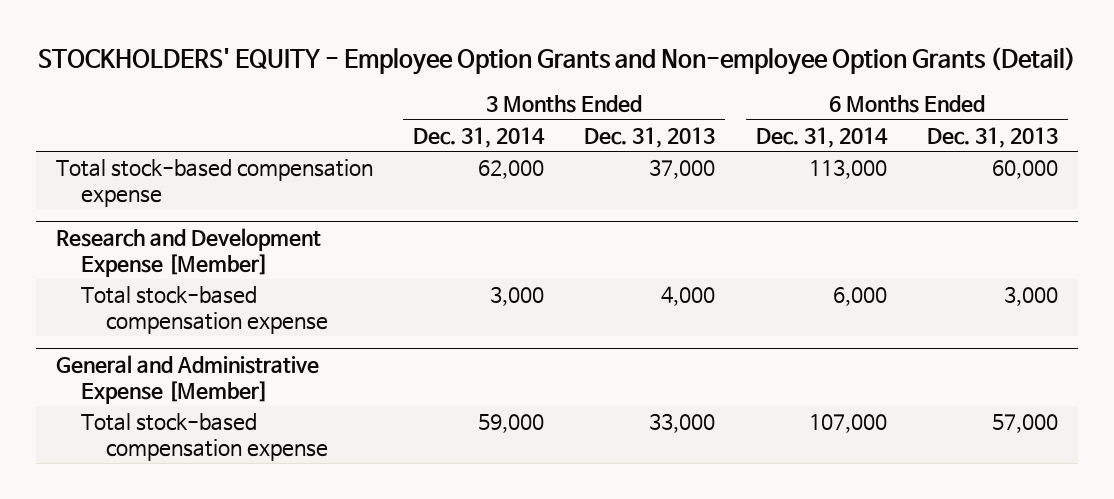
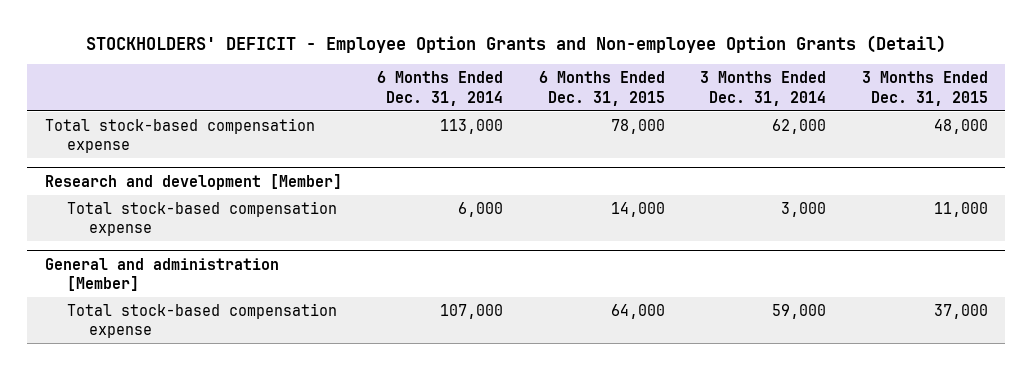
[37,47,1076,76] STOCKHOLDERS' EQUITY - Employee Option Grants and Non-employee Option Grants (Detail) -> [86,34,947,53] STOCKHOLDERS' DEFICIT - Employee Option Grants and Non-employee Option Grants (Detail)
[584,126,716,148] Dec. 31, 2013 -> none
[926,126,1058,148] Dec. 31, 2013 -> none
none -> [538,71,665,106] 6 Months Ended Dec. 31, 2015
none -> [861,71,988,106] 3 Months Ended Dec. 31, 2015
[56,227,322,277] Research and Development Expense [Member] -> [44,173,342,190] Research and development [Member]
[56,354,320,404] General and Administrative Expense [Member] -> [44,257,279,291] General and administration [Member]

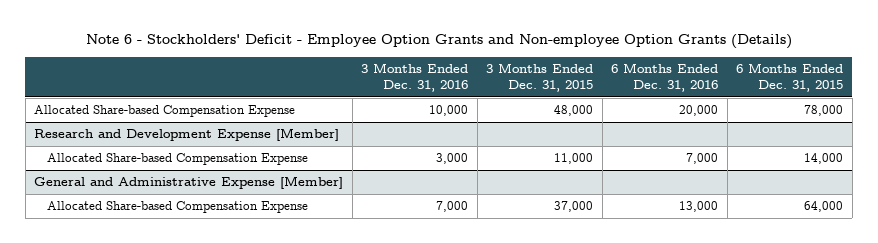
[86,34,947,53] STOCKHOLDERS' DEFICIT - Employee Option Grants and Non-employee Option Grants (Detail) -> [85,34,792,50] Note 6 - Stockholders' Deficit - Employee Option Grants and Non-employee Option Grants (Details)
[377,71,504,106] 6 Months Ended Dec. 31, 2014 -> none
[700,71,827,106] 3 Months Ended Dec. 31, 2014 -> none
none -> [361,63,469,92] 3 Months Ended Dec. 31, 2016
none -> [611,63,719,92] 6 Months Ended Dec. 31, 2016
[44,117,315,154] Total stock-based compensation expense -> [34,105,296,118] Allocated Share-based Compensation Expense
[44,173,342,190] Research and development [Member] -> [34,128,340,142] Research and Development Expense [Member]
[66,200,337,237] Total stock-based compensation expense -> [47,153,309,166] Allocated Share-based Compensation Expense
[44,257,279,291] General and administration [Member] -> [34,176,344,190] General and Administrative Expense [Member]
[66,302,337,339] Total stock-based compensation expense -> [47,201,309,214] Allocated Share-based Compensation Expense

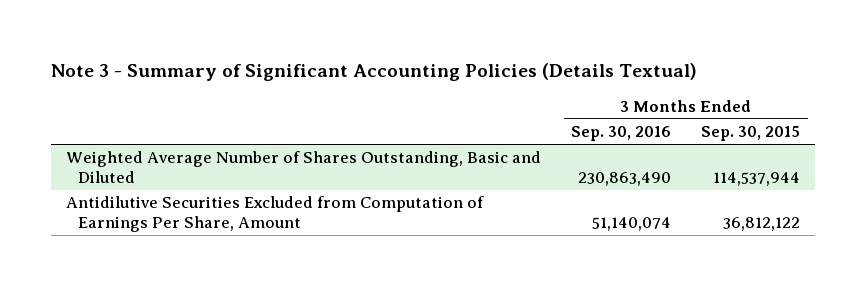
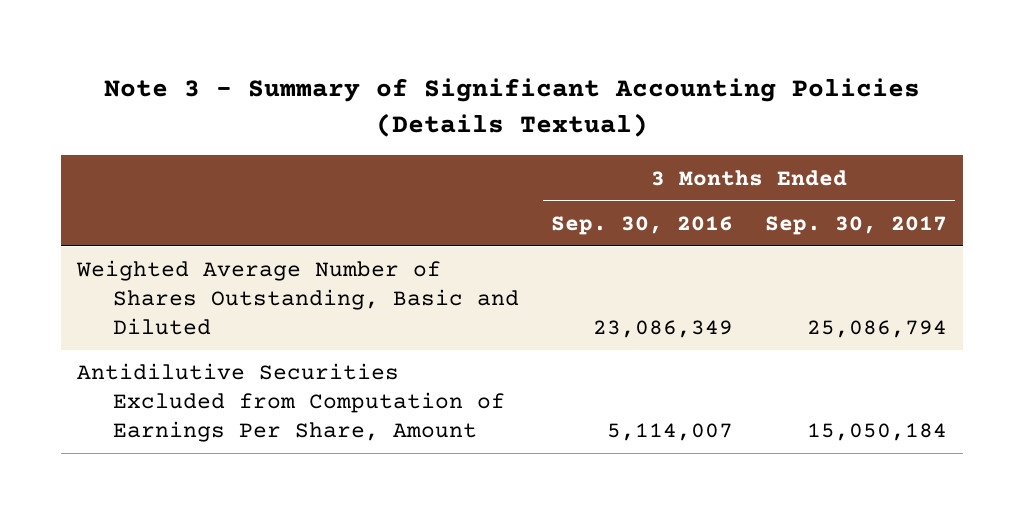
[701,126,801,142] Sep. 30, 2015 -> none
none -> [764,215,947,235] Sep. 30, 2017
[578,171,672,186] 230,863,490 -> [592,319,733,338] 23,086,349
[592,216,672,231] 51,140,074 -> [606,422,733,441] 5,114,007

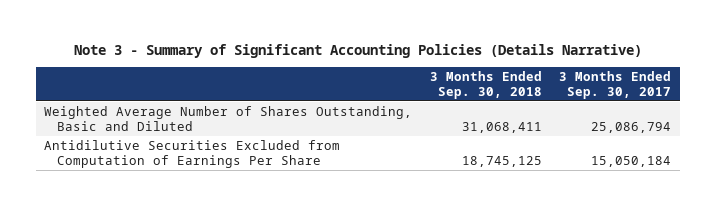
[103,78,920,138] Note 3 - Summary of Significant Accounting Policies (Details Textual) -> [73,43,642,58] Note 3 - Summary of Significant Accounting Policies (Details Narrative)
[550,215,733,235] Sep. 30, 2016 -> none
none -> [429,70,542,99] 3 Months Ended Sep. 30, 2018
[76,363,505,442] Antidilutive Securities Excluded from Computation of Earnings Per Share, Amount -> [44,139,341,168] Antidilutive Securities Excluded from Computation of Earnings Per Share

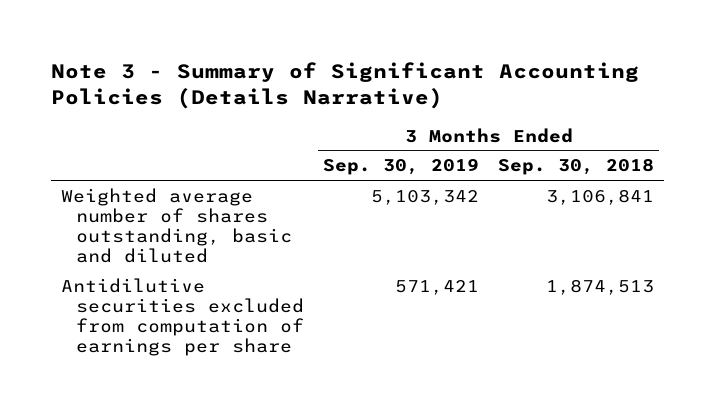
[558,70,671,99] 3 Months Ended Sep. 30, 2017 -> none
none -> [323,158,480,176] Sep. 30, 2019
[44,105,413,131] Weighted Average Number of Shares Outstanding, Basic and Diluted -> [60,187,292,263] Weighted average number of shares outstanding, basic and diluted
[461,121,542,133] 31,068,411 -> [546,188,655,205] 3,106,841
[44,139,341,168] Antidilutive Securities Excluded from Computation of Earnings Per Share -> [60,277,304,356] Antidilutive securities excluded from computation of earnings per share
[461,155,542,167] 18,745,125 -> [546,278,655,295] 1,874,513

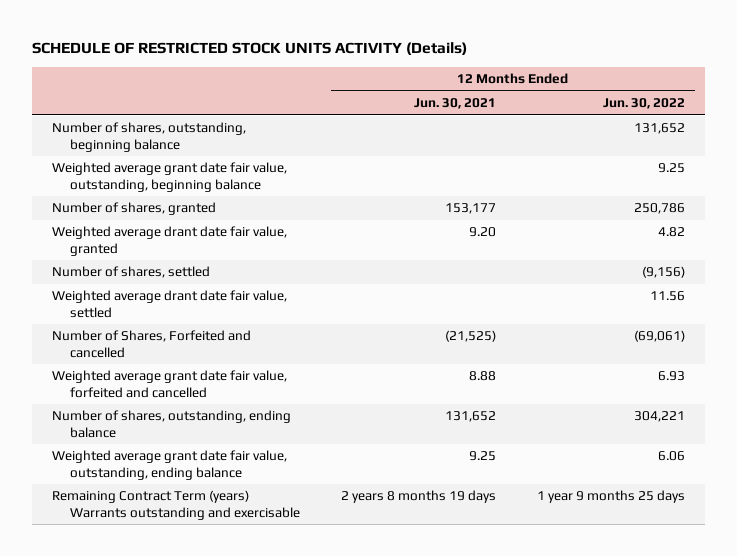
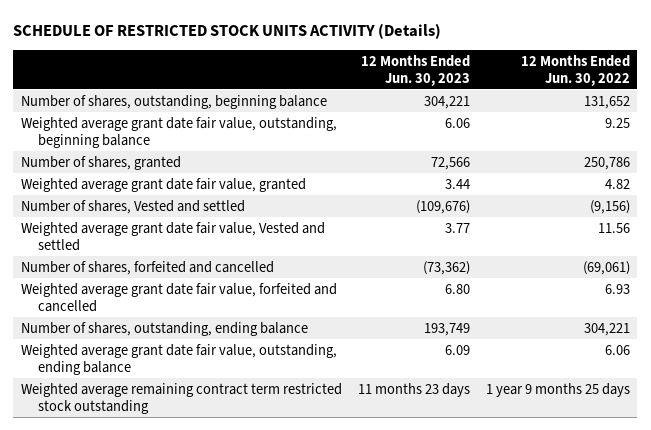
[413,98,496,110] Jun. 30, 2021 -> none
none -> [360,54,470,86] 12 Months Ended Jun. 30, 2023
[52,226,288,256] Weighted average drant date fair value, granted -> [21,177,307,192] Weighted average grant date fair value, granted
[52,266,211,279] Number of shares, settled -> [21,199,246,214] Number of shares, Vested and settled
[52,290,288,318] Weighted average drant date fair value, settled -> [21,221,326,251] Weighted average grant date fair value, Vested and settled
[52,330,252,358] Number of Shares, Forfeited and cancelled -> [21,260,275,275] Number of shares, forfeited and cancelled
[52,490,300,520] Remaining Contract Term (years) Warrants outstanding and exercisable -> [21,382,343,414] Weighted average remaining contract term restricted stock outstanding

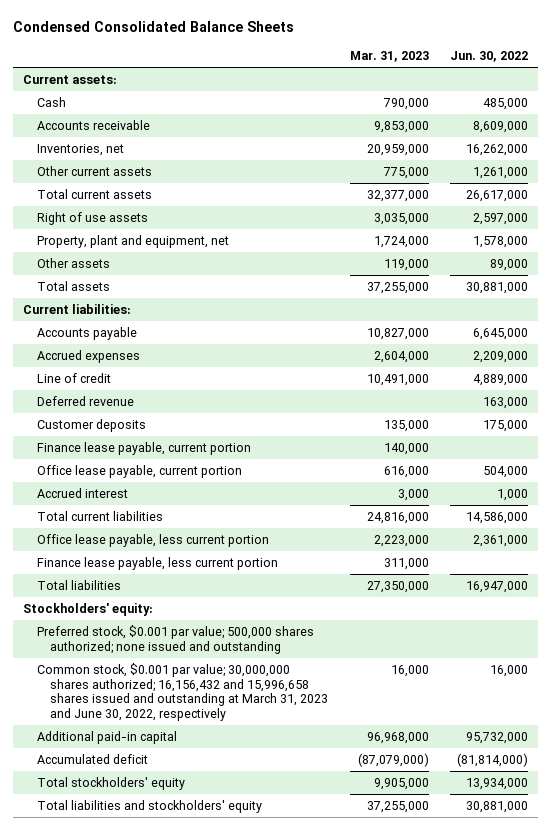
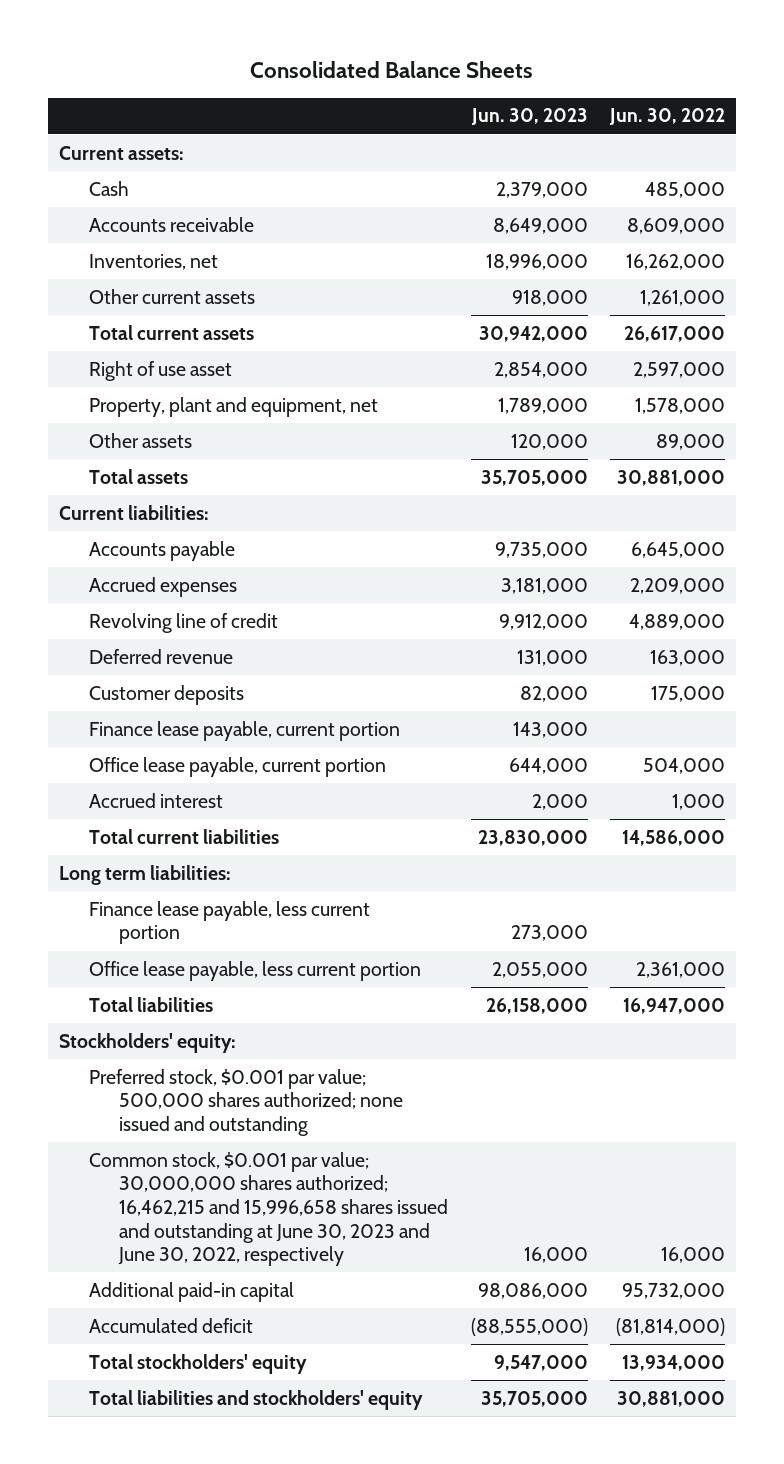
[12,20,294,32] Condensed Consolidated Balance Sheets -> [250,61,534,79] Consolidated Balance Sheets
[349,51,429,63] Mar. 31, 2023 -> none
none -> [470,108,588,126] Jun. 30, 2023
[36,212,148,226] Right of use assets -> [89,360,233,381] Right of use asset
[36,373,111,384] Line of credit -> [89,612,279,633] Revolving line of credit
none -> [59,864,232,885] Long term liabilities:
[36,534,269,548] Office lease payable, less current portion -> [89,960,422,981] Office lease payable, less current portion
[36,663,329,721] Common stock, $0.001 par value; 30,000,000 shares authorized; 16,156,432 and 15,996,658 shares issued and outstanding at March 31, 2023 and June 30, 2022, respectively -> [89,1151,449,1267] Common stock, $0.001 par value; 30,000,000 shares authorized; 16,462,215 and 15,996,658 shares issued and outstanding at June 30, 2023 and June 30, 2022, respectively

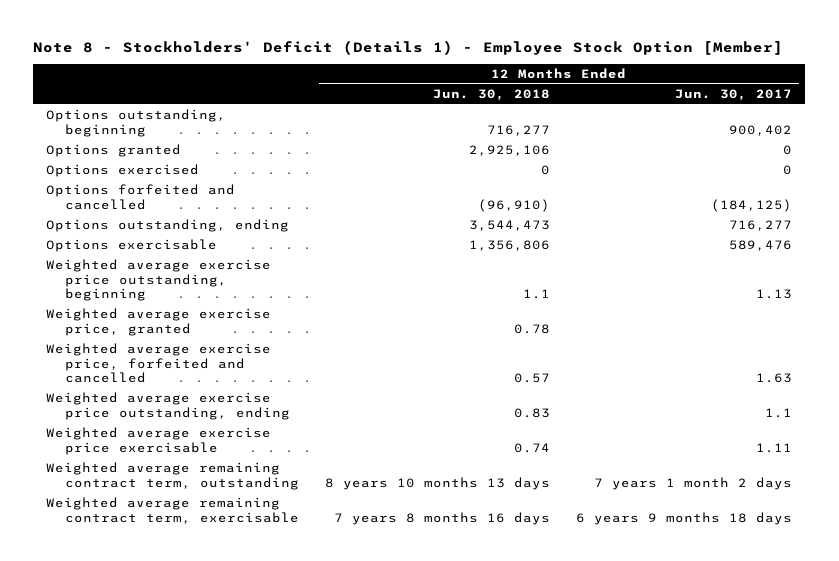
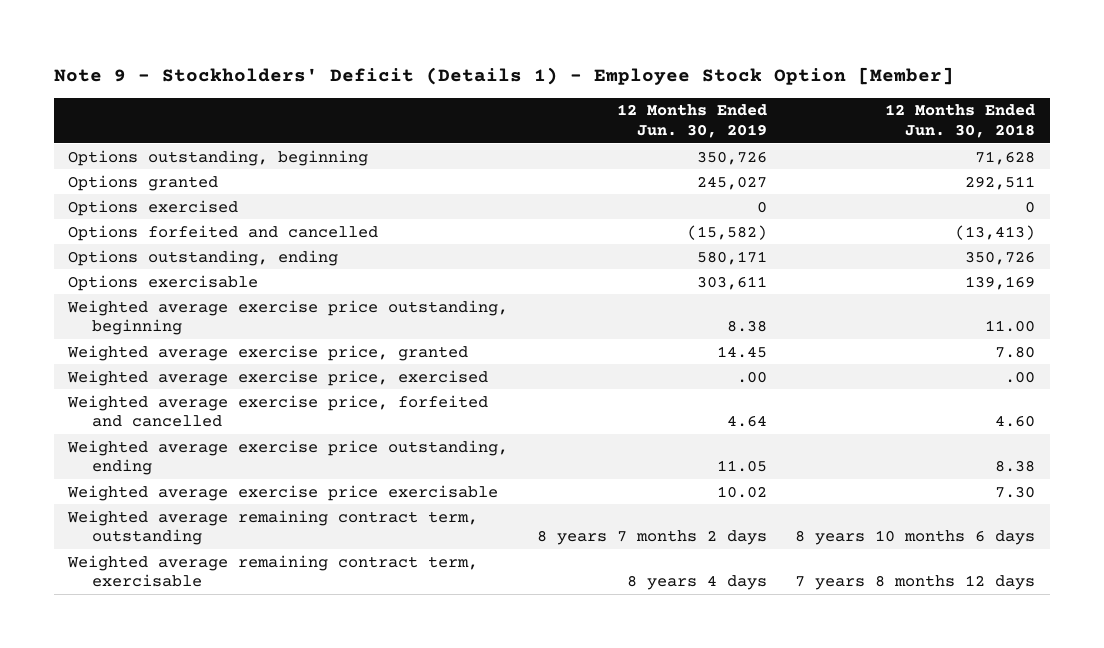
[33,39,784,55] Note 8 - Stockholders' Deficit (Details 1) - Employee Stock Option [Member] -> [54,66,955,85] Note 9 - Stockholders' Deficit (Details 1) - Employee Stock Option [Member]
[675,89,793,102] Jun. 30, 2017 -> none
none -> [616,104,767,139] 12 Months Ended Jun. 30, 2019
[487,124,551,136] 716,277 -> [975,150,1036,165] 71,628
[469,145,551,157] 2,925,106 -> [965,175,1036,190] 292,511
[478,198,551,212] (96,910) -> [955,224,1036,240] (13,413)
[469,220,551,232] 3,544,473 -> [965,250,1036,265] 350,726
[469,240,551,252] 1,356,806 -> [965,275,1036,290] 139,169
[523,289,551,300] 1.1 -> [985,320,1036,333] 11.00
[514,323,551,334] 0.78 -> [995,345,1036,358] 7.80
none -> [67,369,489,386] Weighted average exercise price, exercised
[514,373,551,384] 0.57 -> [995,415,1036,428] 4.60
[514,407,551,418] 0.83 -> [995,460,1036,473] 8.38
[514,442,551,453] 0.74 -> [995,485,1036,498] 7.30
[325,476,551,490] 8 years 10 months 13 days -> [795,530,1036,546] 8 years 10 months 6 days
[334,511,551,525] 7 years 8 months 16 days -> [795,575,1036,591] 7 years 8 months 12 days

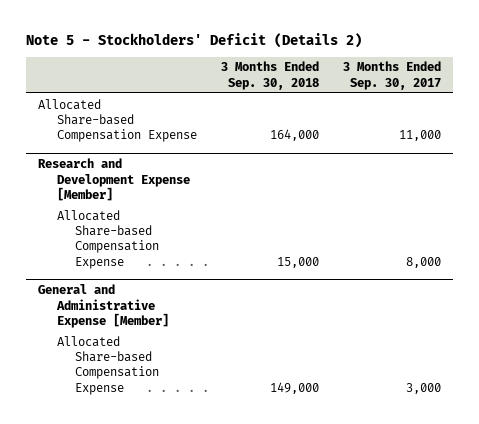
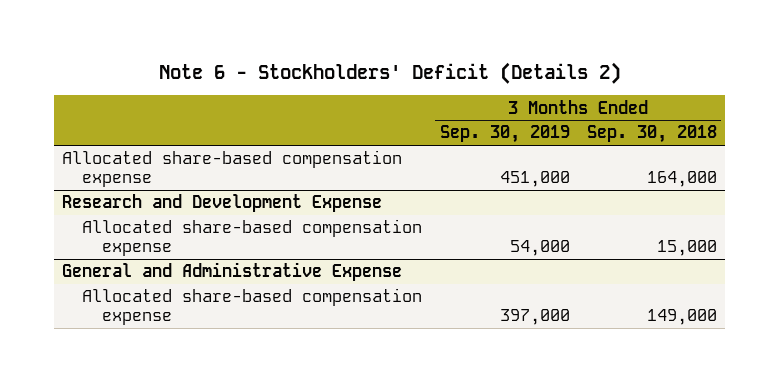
[26,32,363,48] Note 5 - Stockholders' Deficit (Details 2) -> [158,62,621,85] Note 6 - Stockholders' Deficit (Details 2)
[342,61,441,90] 3 Months Ended Sep. 30, 2017 -> none
none -> [439,125,570,144] Sep. 30, 2019
[38,98,197,143] Allocated Share-based Compensation Expense -> [62,150,403,188] Allocated share-based compensation expense
[38,158,190,202] Research and Development Expense [Member] -> [62,194,383,213] Research and Development Expense
[56,209,160,269] Allocated Share-based Compensation Expense -> [82,219,423,257] Allocated share-based compensation expense
[38,284,169,329] General and Administrative Expense [Member] -> [62,262,403,282] General and Administrative Expense
[56,335,160,395] Allocated Share-based Compensation Expense -> [82,288,423,326] Allocated share-based compensation expense

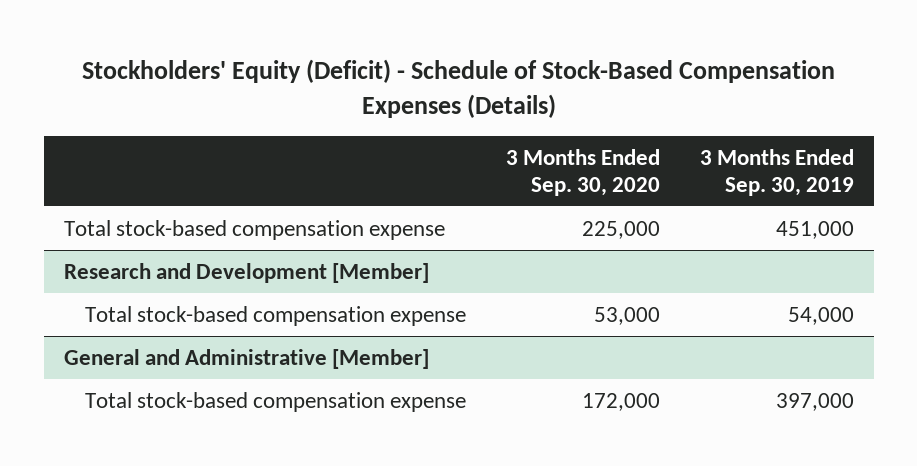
[158,62,621,85] Note 6 - Stockholders' Deficit (Details 2) -> [81,58,835,118] Stockholders' Equity (Deficit) - Schedule of Stock-Based Compensation Expenses (Details)
[586,125,717,144] Sep. 30, 2018 -> none
none -> [505,148,660,196] 3 Months Ended Sep. 30, 2020
[82,219,423,257] Allocated share-based compensation expense -> none
[62,150,403,188] Allocated share-based compensation expense -> [63,219,445,240] Total stock-based compensation expense
[62,194,383,213] Research and Development Expense -> [63,262,429,283] Research and Development [Member]
none -> [84,305,466,326] Total stock-based compensation expense
[62,262,403,282] General and Administrative Expense -> [63,348,429,369] General and Administrative [Member]
[82,288,423,326] Allocated share-based compensation expense -> [84,391,466,412] Total stock-based compensation expense

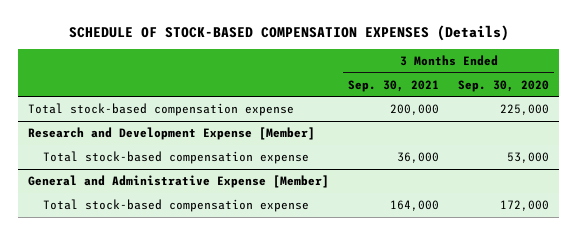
[81,58,835,118] Stockholders' Equity (Deficit) - Schedule of Stock-Based Compensation Expenses (Details) -> [68,25,509,42] SCHEDULE OF STOCK-BASED COMPENSATION EXPENSES (Details)
[699,148,854,196] 3 Months Ended Sep. 30, 2019 -> none
none -> [348,79,440,92] Sep. 30, 2021
[63,262,429,283] Research and Development [Member] -> [27,127,315,141] Research and Development Expense [Member]
[63,348,429,369] General and Administrative [Member] -> [27,175,329,189] General and Administrative Expense [Member]

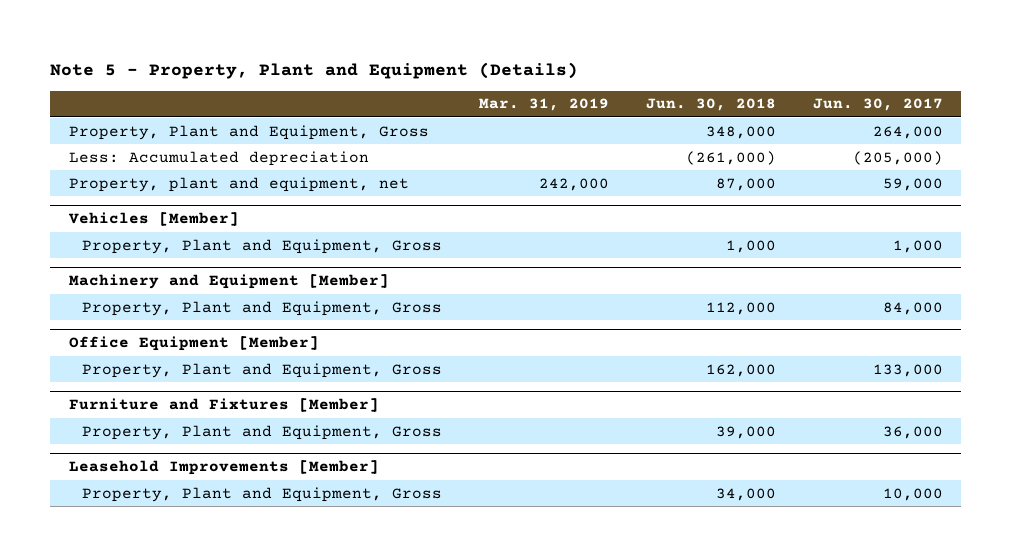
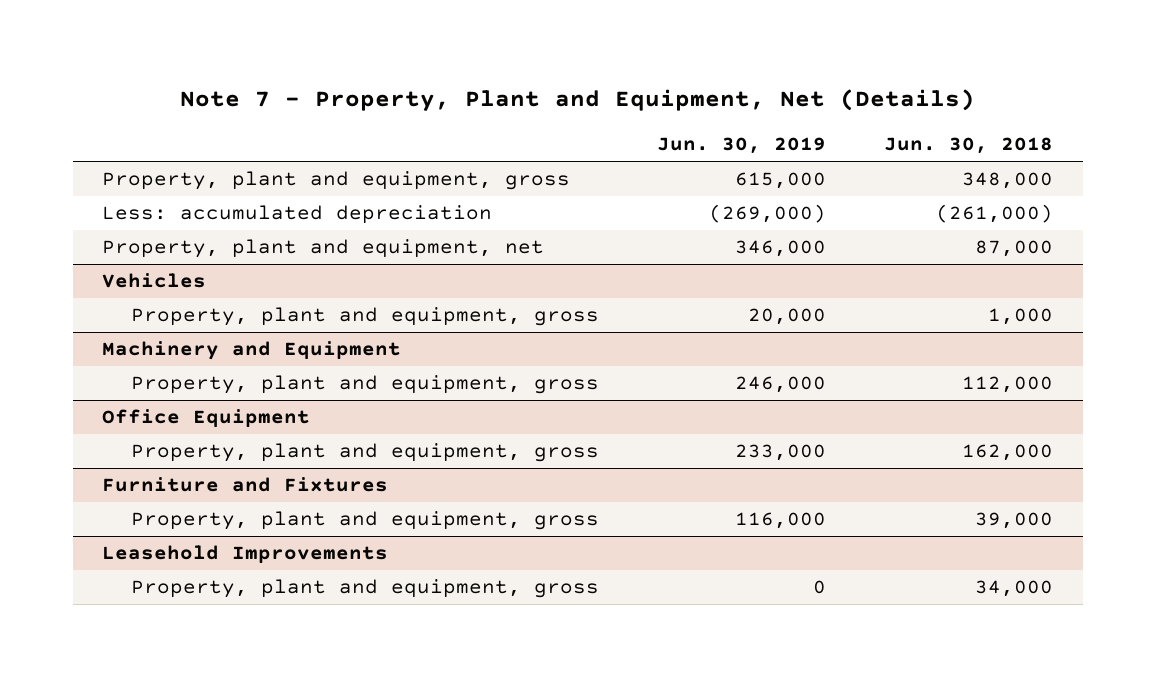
[50,61,579,79] Note 5 - Property, Plant and Equipment (Details) -> [179,88,975,111] Note 7 - Property, Plant and Equipment, Net (Details)
[478,98,609,112] Mar. 31, 2019 -> none
[812,98,943,112] Jun. 30, 2017 -> none
none -> [657,137,827,155] Jun. 30, 2019
[68,124,429,140] Property, Plant and Equipment, Gross -> [101,171,570,191] Property, plant and equipment, gross
[68,150,369,166] Less: Accumulated depreciation -> [101,205,492,225] Less: accumulated depreciation
[67,212,239,227] Vehicles [Member] -> [101,273,206,289] Vehicles
[81,238,442,254] Property, Plant and Equipment, Gross -> [130,307,599,327] Property, plant and equipment, gross
[68,274,389,290] Machinery and Equipment [Member] -> [101,341,401,361] Machinery and Equipment
[81,300,442,316] Property, Plant and Equipment, Gross -> [130,375,599,395] Property, plant and equipment, gross
[68,336,319,352] Office Equipment [Member] -> [101,409,310,428] Office Equipment
[81,362,442,378] Property, Plant and Equipment, Gross -> [130,443,599,463] Property, plant and equipment, gross
[68,398,379,413] Furniture and Fixtures [Member] -> [101,477,388,493] Furniture and Fixtures
[81,424,442,440] Property, Plant and Equipment, Gross -> [130,511,599,531] Property, plant and equipment, gross
[68,460,379,476] Leasehold Improvements [Member] -> [101,545,388,564] Leasehold Improvements
[81,486,442,502] Property, Plant and Equipment, Gross -> [130,579,599,599] Property, plant and equipment, gross

